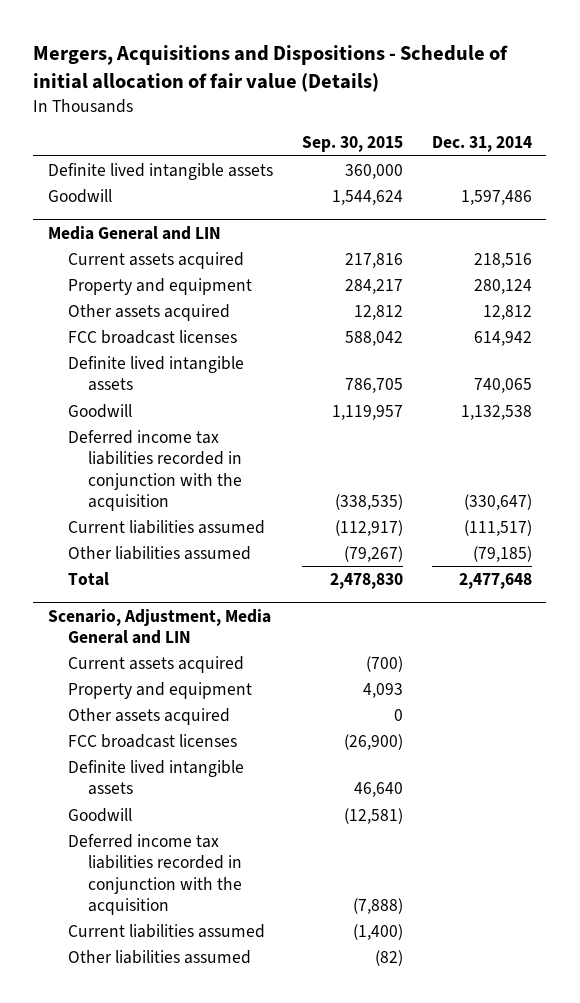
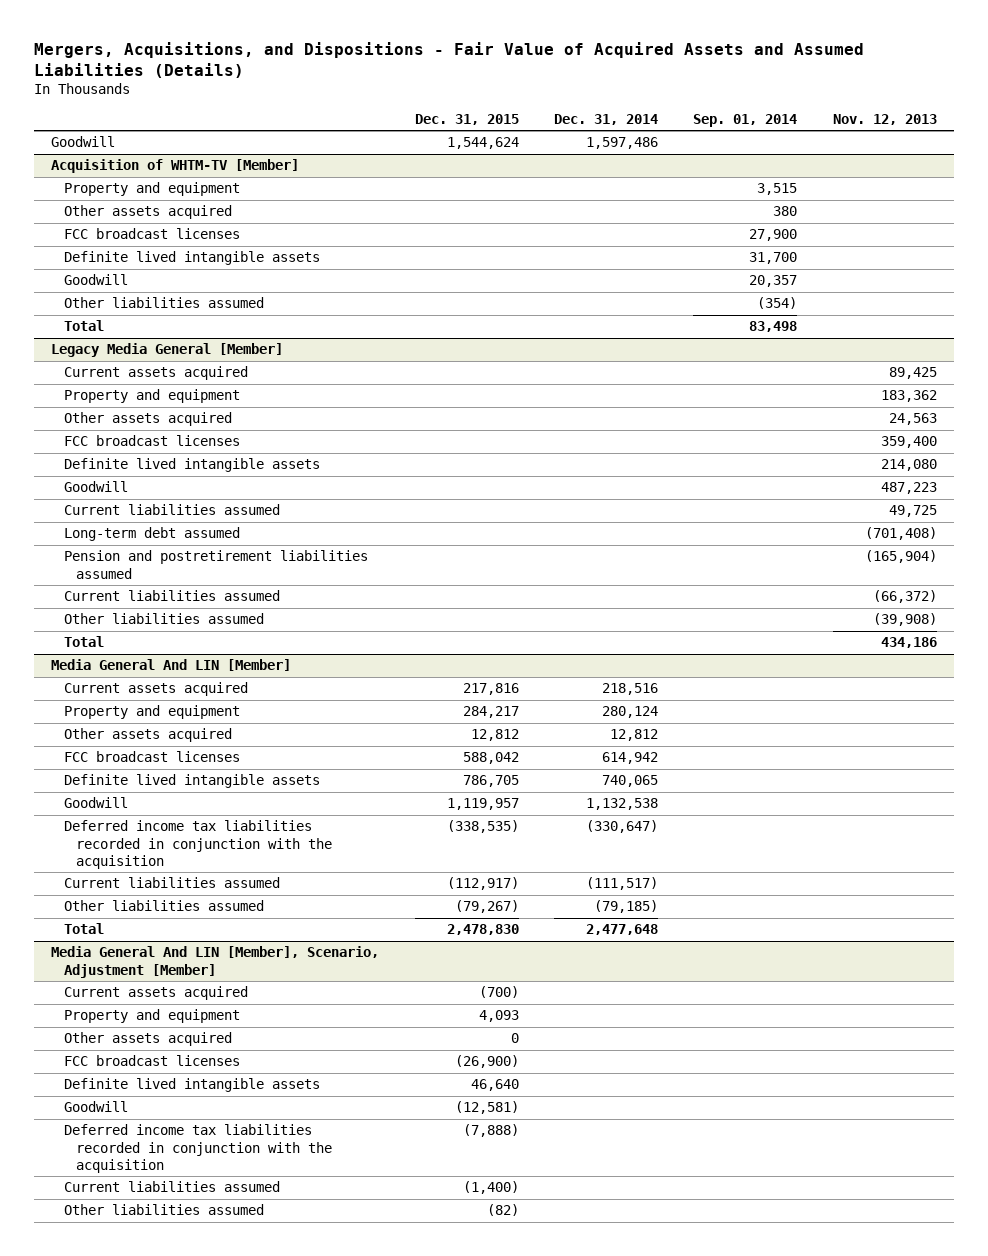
[33,45,509,92] Mergers, Acquisitions and Dispositions - Schedule of initial allocation of fair value (Details) -> [33,41,864,78] Mergers, Acquisitions, and Dispositions - Fair Value of Acquired Assets and Assumed Liabilities (Details)
[301,136,403,153] Sep. 30, 2015 -> none
none -> [414,113,519,125] Dec. 31, 2015
none -> [693,113,798,127] Sep. 01, 2014
none -> [832,113,937,125] Nov. 12, 2013
[47,162,273,180] Definite lived intangible assets -> none
none -> [51,159,300,174] Acquisition of WHTM-TV [Member]
none -> [63,182,240,197] Property and equipment
none -> [63,205,232,220] Other assets acquired
none -> [63,228,240,240] FCC broadcast licenses
none -> [63,251,320,266] Definite lived intangible assets
none -> [63,274,128,286] Goodwill
none -> [63,297,264,309] Other liabilities assumed
none -> [63,320,104,332] Total
none -> [51,343,284,358] Legacy Media General [Member]
none -> [63,366,248,381] Current assets acquired
none -> [63,389,240,404] Property and equipment
none -> [63,412,232,427] Other assets acquired
none -> [63,435,240,447] FCC broadcast licenses
none -> [63,458,320,473] Definite lived intangible assets
none -> [63,481,128,493] Goodwill
none -> [63,504,280,516] Current liabilities assumed
none -> [63,527,240,542] Long-term debt assumed
none -> [63,550,368,579] Pension and postretirement liabilities assumed
none -> [63,590,280,602] Current liabilities assumed
none -> [63,613,264,625] Other liabilities assumed
none -> [63,636,104,648] Total
[47,225,221,240] Media General and LIN -> [51,659,292,672] Media General And LIN [Member]
[47,608,271,645] Scenario, Adjustment, Media General and LIN -> [51,946,380,978] Media General And LIN [Member], Scenario, Adjustment [Member]

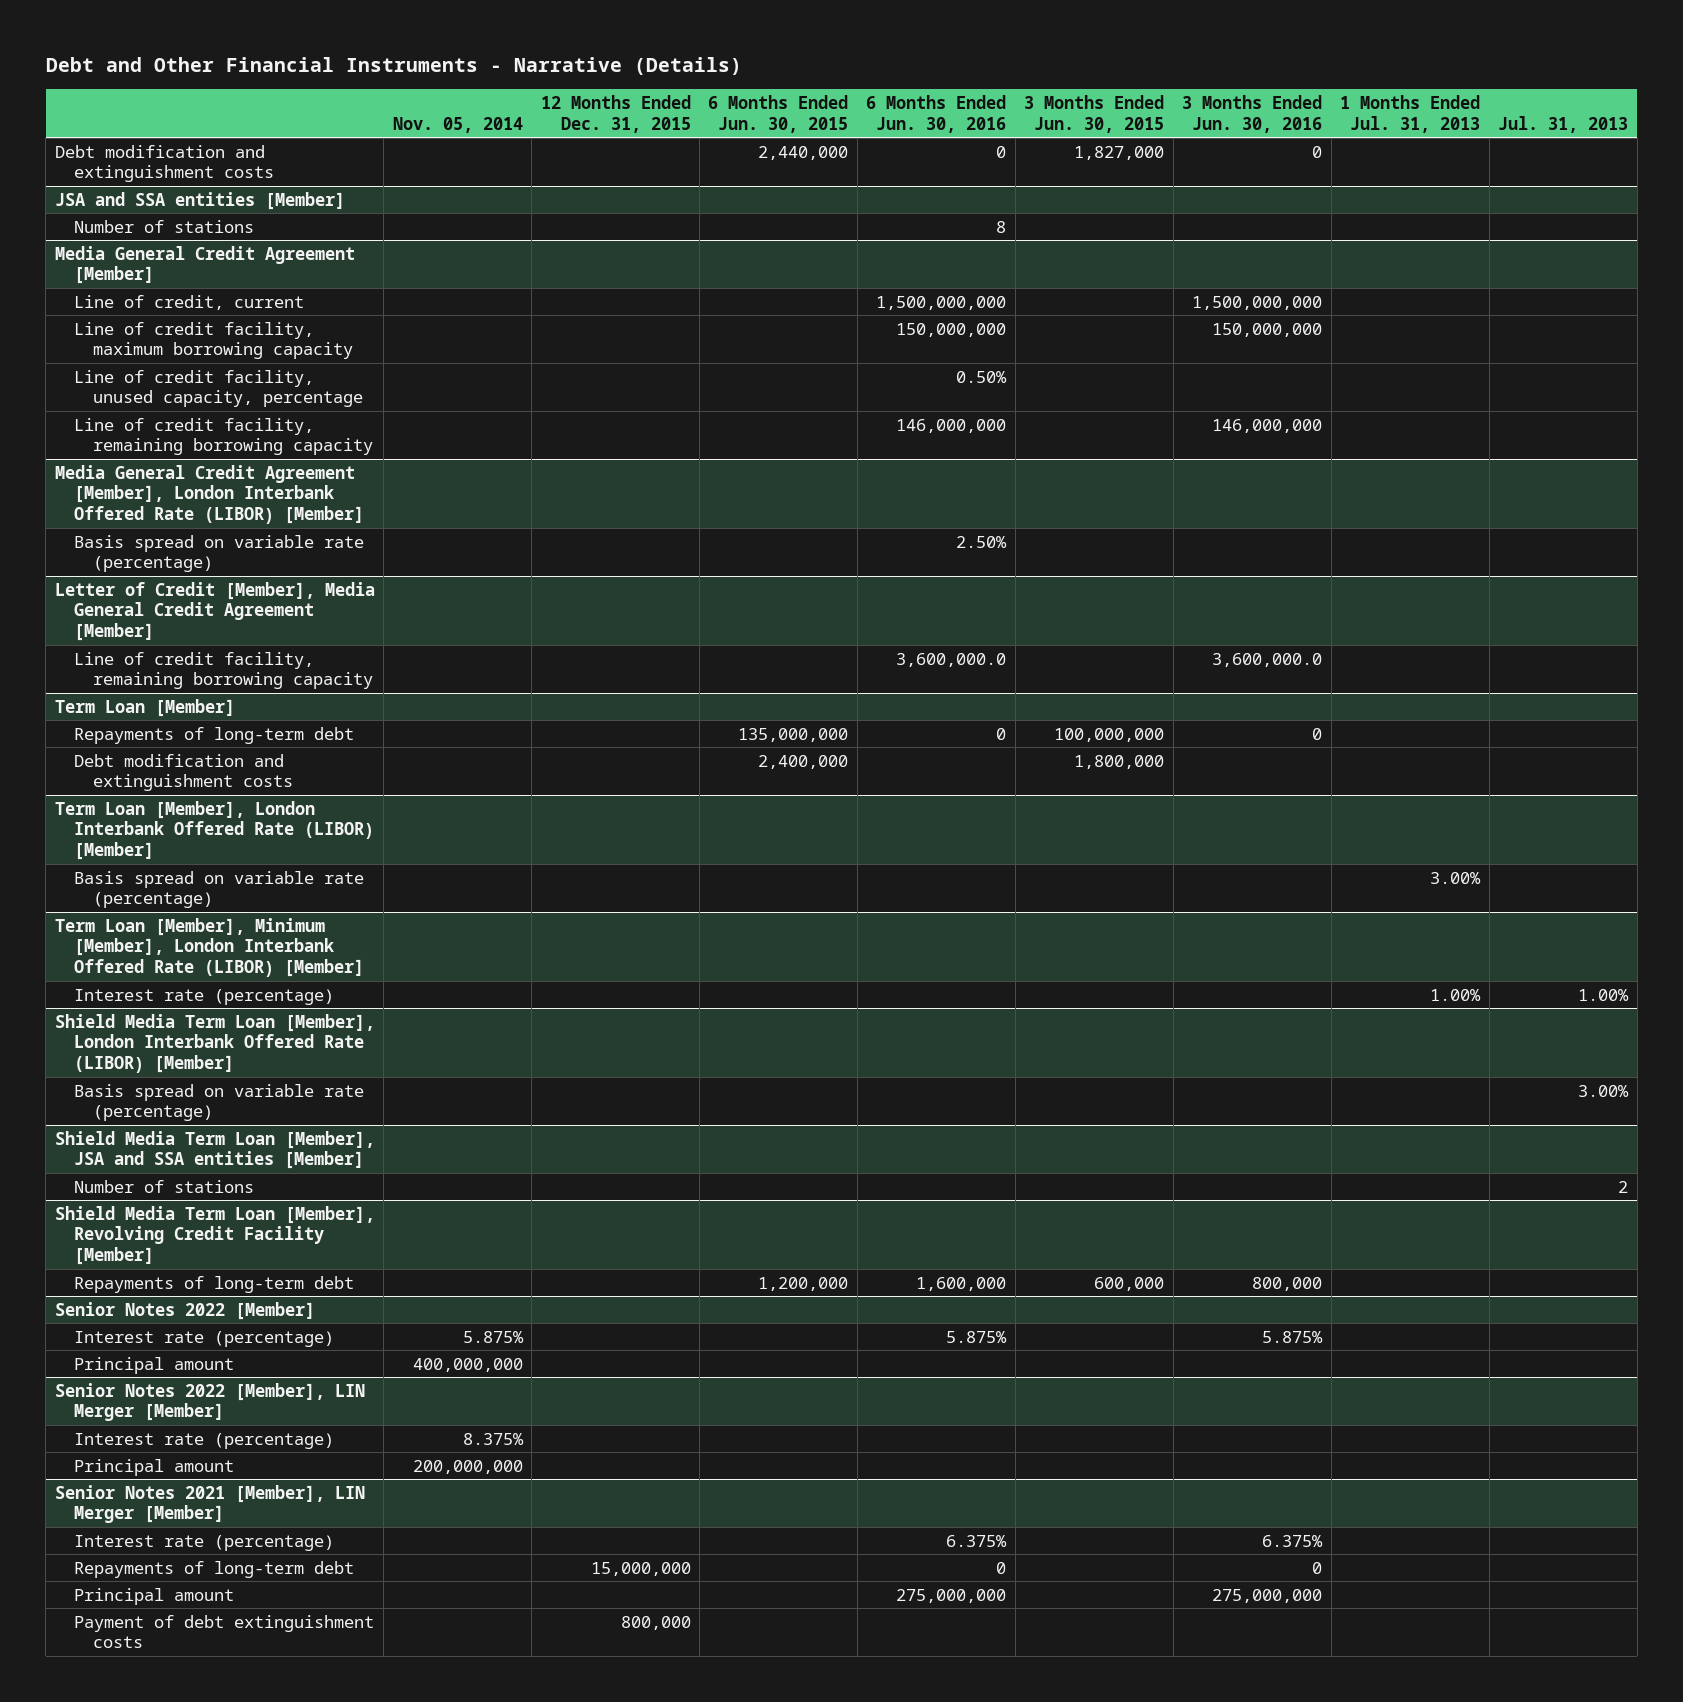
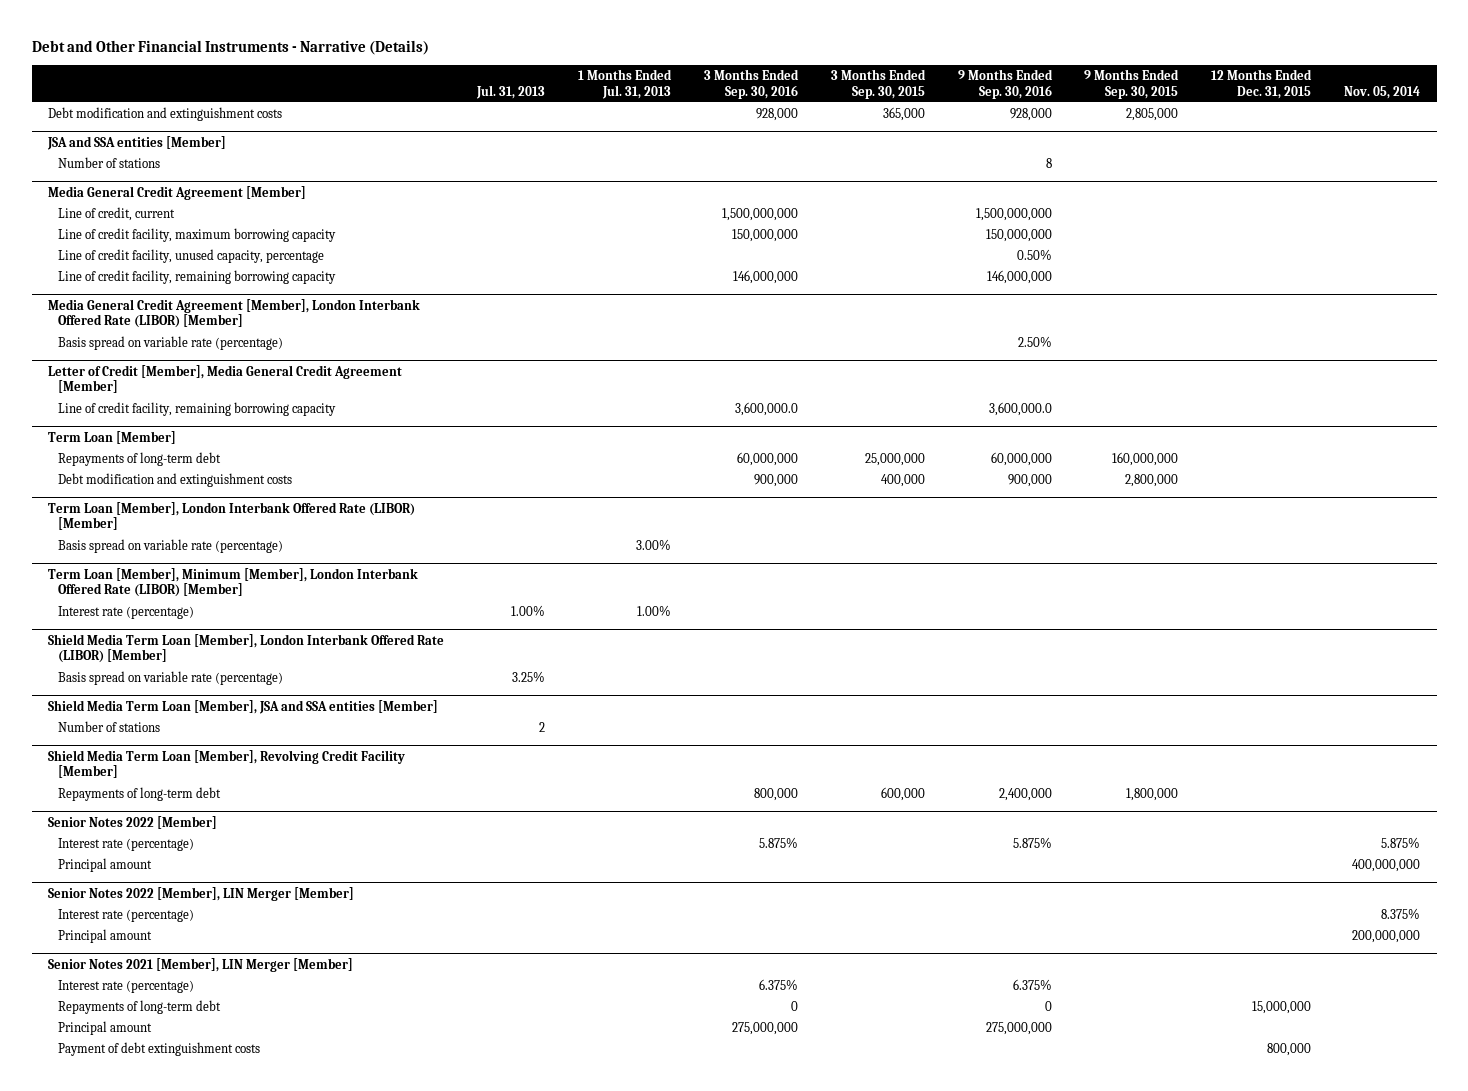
[708,94,849,133] 6 Months Ended Jun. 30, 2015 -> none
[866,94,1007,133] 6 Months Ended Jun. 30, 2016 -> none
[1024,94,1165,133] 3 Months Ended Jun. 30, 2015 -> none
[1182,94,1323,133] 3 Months Ended Jun. 30, 2016 -> none
none -> [703,68,799,99] 3 Months Ended Sep. 30, 2016
none -> [830,68,926,99] 3 Months Ended Sep. 30, 2015
none -> [957,68,1053,99] 9 Months Ended Sep. 30, 2016
none -> [1084,68,1180,99] 9 Months Ended Sep. 30, 2015
[1578,1084,1630,1097] 3.00% -> [512,671,546,683] 3.25%

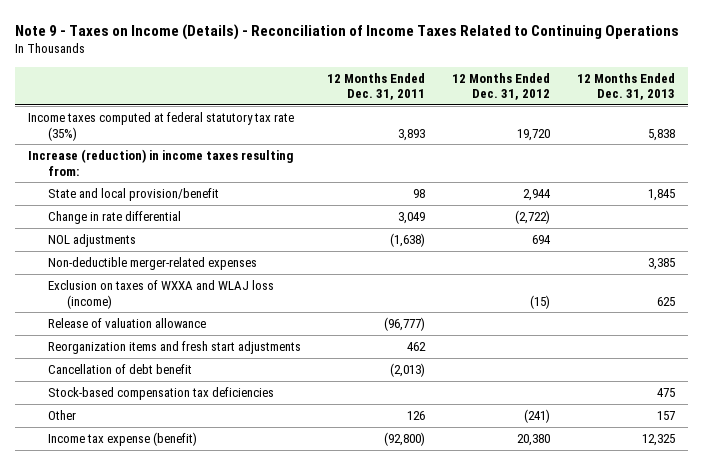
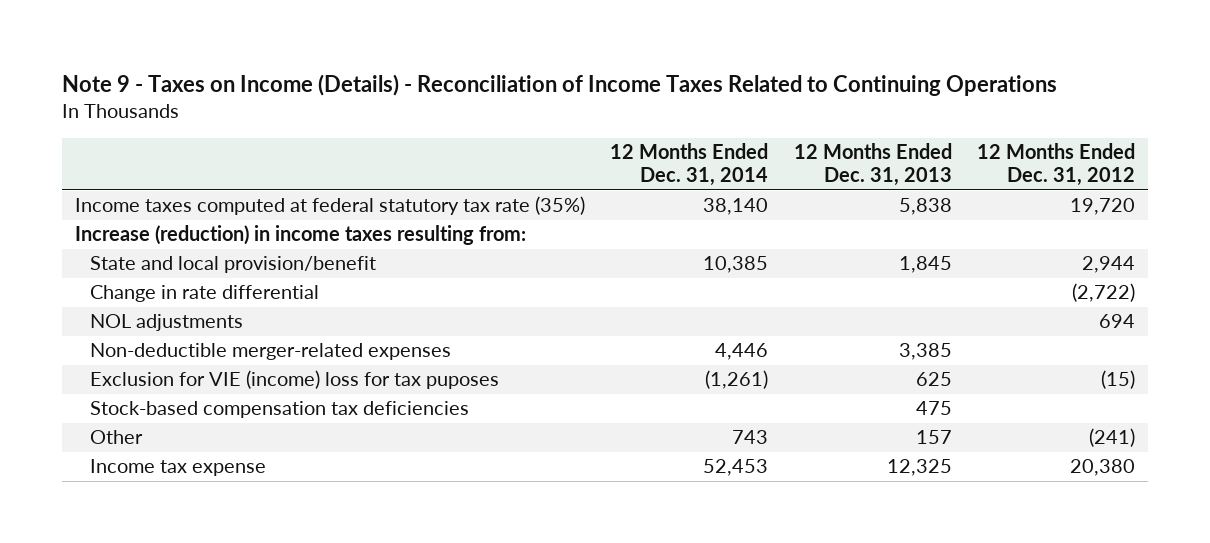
[327,72,426,101] 12 Months Ended Dec. 31, 2011 -> none
none -> [610,142,769,187] 12 Months Ended Dec. 31, 2014
[47,318,206,329] Release of valuation allowance -> none
[47,341,301,355] Reorganization items and fresh start adjustments -> none
[47,364,192,375] Cancellation of debt benefit -> none
[47,280,274,309] Exclusion on taxes of WXXA and WLAJ loss (income) -> [89,370,499,390] Exclusion for VIE (income) loss for tax puposes
[47,432,197,447] Income tax expense (benefit) -> [89,459,266,477] Income tax expense

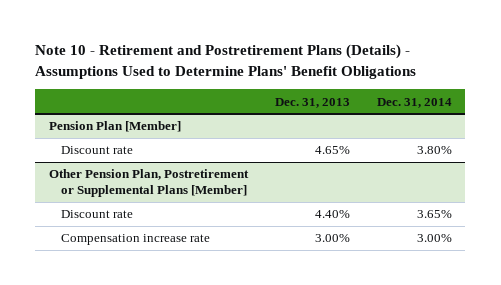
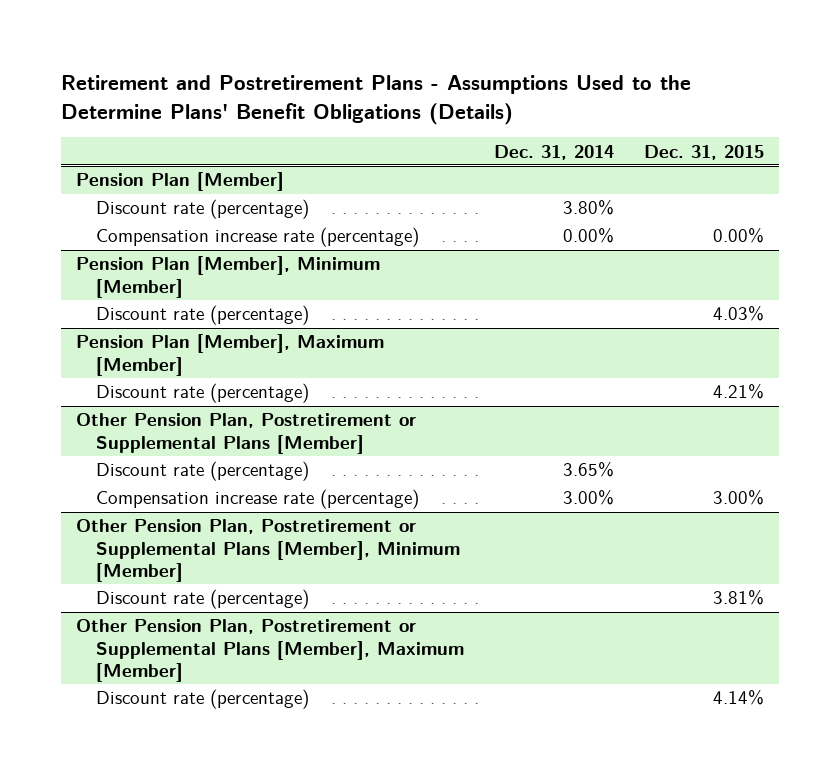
[35,44,417,79] Note 10 - Retirement and Postretirement Plans (Details) - Assumptions Used to Determine Plans' Benefit Obligations -> [61,75,692,125] Retirement and Postretirement Plans - Assumptions Used to the Determine Plans' Benefit Obligations (Details)
[274,97,350,108] Dec. 31, 2013 -> none
none -> [643,144,764,160] Dec. 31, 2015
[61,146,134,155] Discount rate -> [95,199,309,220] Discount rate (percentage)
none -> [95,227,419,248] Compensation increase rate (percentage)
none -> [76,256,381,298] Pension Plan [Member], Minimum [Member]
none -> [95,305,309,326] Discount rate (percentage)
none -> [76,334,385,376] Pension Plan [Member], Maximum [Member]
none -> [95,383,309,404] Discount rate (percentage)
[61,210,134,219] Discount rate -> [95,461,309,482] Discount rate (percentage)
[61,234,211,246] Compensation increase rate -> [95,489,419,510] Compensation increase rate (percentage)
none -> [76,519,460,582] Other Pension Plan, Postretirement or Supplemental Plans [Member], Minimum [Member]
none -> [95,589,309,610] Discount rate (percentage)
none -> [76,619,464,682] Other Pension Plan, Postretirement or Supplemental Plans [Member], Maximum [Member]
none -> [95,689,309,710] Discount rate (percentage)

